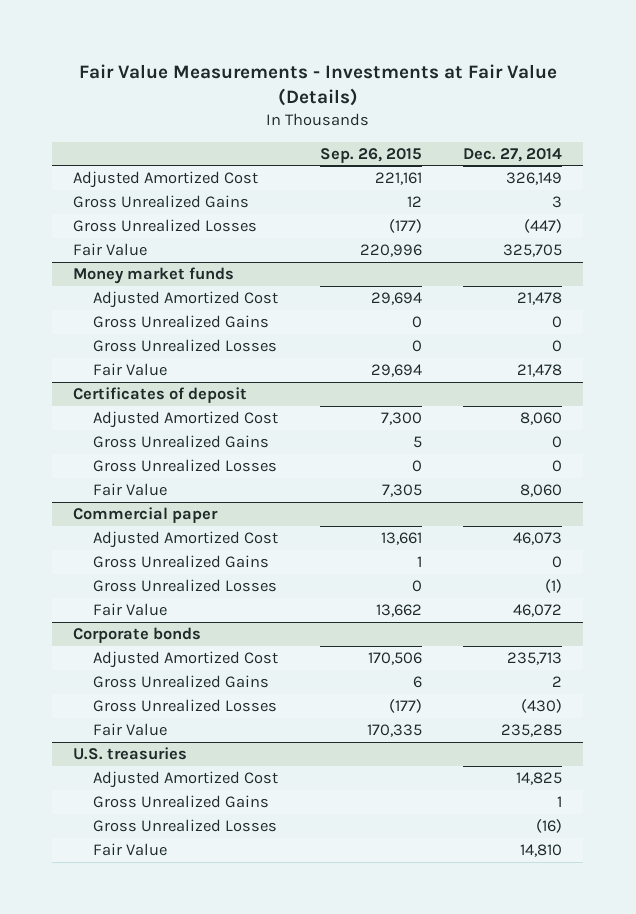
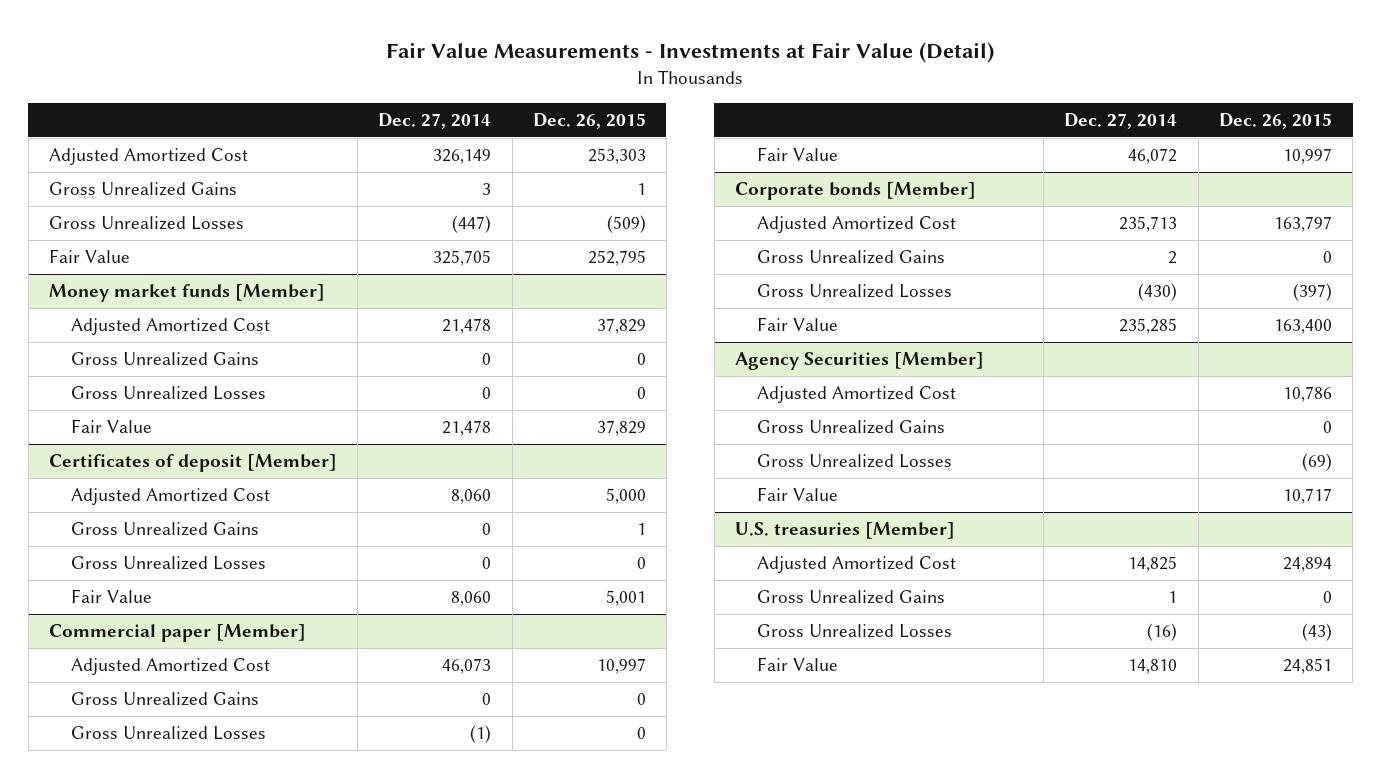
[78,63,557,107] Fair Value Measurements - Investments at Fair Value (Details) -> [386,41,995,63] Fair Value Measurements - Investments at Fair Value (Detail)
[319,147,422,163] Sep. 26, 2015 -> none
none -> [532,113,646,130] Dec. 26, 2015
[73,266,235,284] Money market funds -> [48,284,325,303] Money market funds [Member]
[73,386,248,403] Certificates of deposit -> [48,454,337,473] Certificates of deposit [Member]
[73,506,219,523] Commercial paper -> [48,624,306,643] Commercial paper [Member]
[73,626,202,643] Corporate bonds -> [734,182,976,201] Corporate bonds [Member]
none -> [734,352,984,371] Agency Securities [Member]
none -> [757,386,957,405] Adjusted Amortized Cost
none -> [757,420,946,435] Gross Unrealized Gains
none -> [757,454,953,469] Gross Unrealized Losses
none -> [757,487,839,502] Fair Value
[73,746,188,760] U.S. treasuries -> [734,522,955,540] U.S. treasuries [Member]

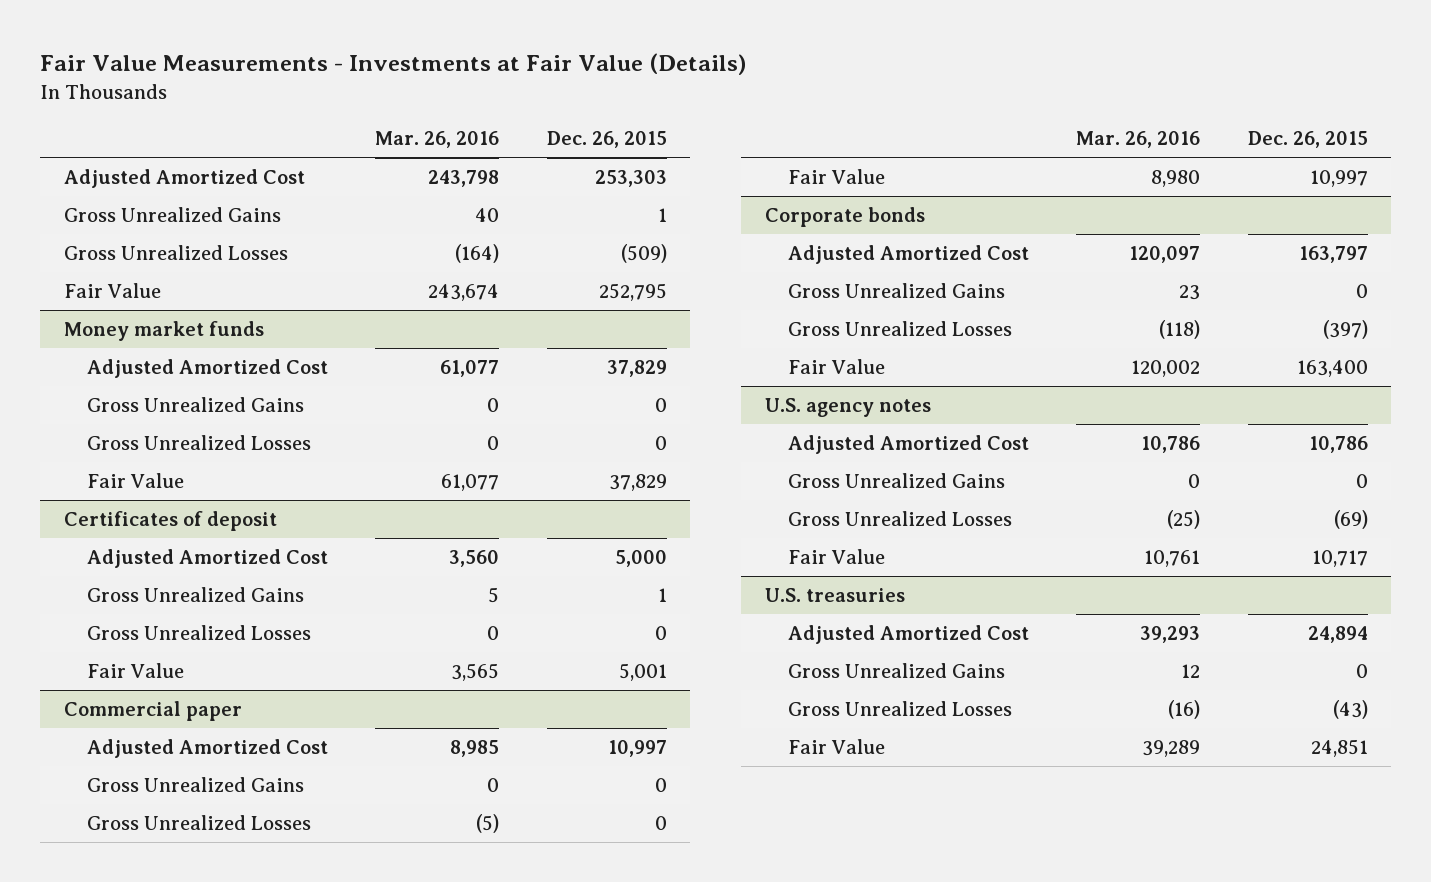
[386,41,995,63] Fair Value Measurements - Investments at Fair Value (Detail) -> [39,53,746,76] Fair Value Measurements - Investments at Fair Value (Details)
[378,113,492,130] Dec. 27, 2014 -> none
none -> [375,131,500,149] Mar. 26, 2016
[48,284,325,303] Money market funds [Member] -> [63,321,264,342] Money market funds
[48,454,337,473] Certificates of deposit [Member] -> [63,511,277,532] Certificates of deposit
[48,624,306,643] Commercial paper [Member] -> [63,701,242,722] Commercial paper
[734,182,976,201] Corporate bonds [Member] -> [764,207,925,228] Corporate bonds
[734,352,984,371] Agency Securities [Member] -> [764,398,931,418] U.S. agency notes
[734,522,955,540] U.S. treasuries [Member] -> [764,588,905,603] U.S. treasuries

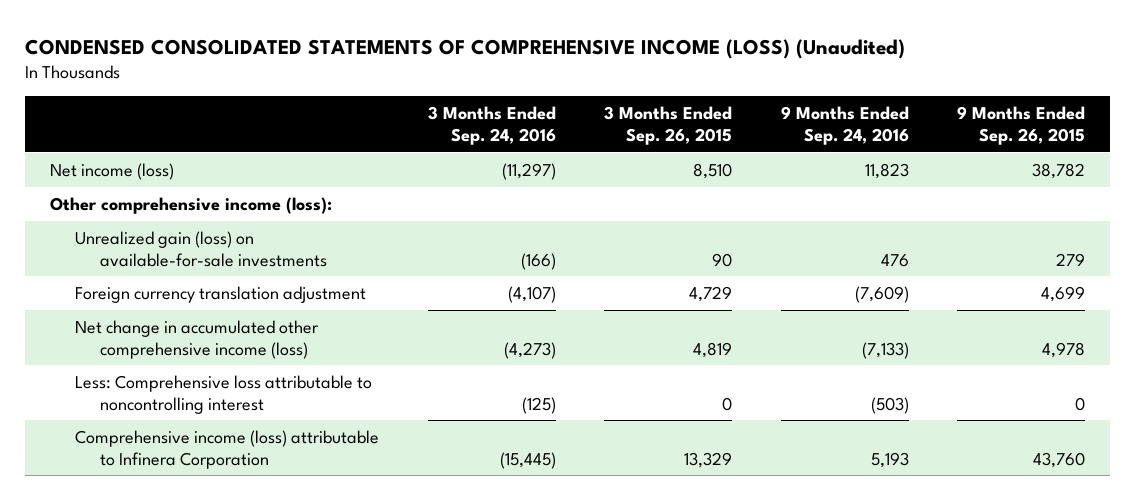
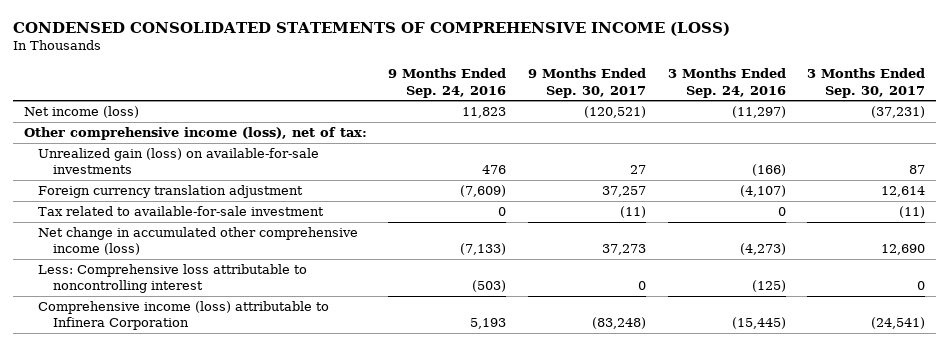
[25,38,906,59] CONDENSED CONSOLIDATED STATEMENTS OF COMPREHENSIVE INCOME (LOSS) (Unaudited) -> [12,22,730,37] CONDENSED CONSOLIDATED STATEMENTS OF COMPREHENSIVE INCOME (LOSS)
[604,105,733,145] 3 Months Ended Sep. 26, 2015 -> none
[957,105,1086,145] 9 Months Ended Sep. 26, 2015 -> none
none -> [527,68,646,98] 9 Months Ended Sep. 30, 2017
none -> [807,68,926,98] 3 Months Ended Sep. 30, 2017
[49,196,332,214] Other comprehensive income (loss): -> [23,126,367,140] Other comprehensive income (loss), net of tax:
none -> [38,205,325,216] Tax related to available-for-sale investment

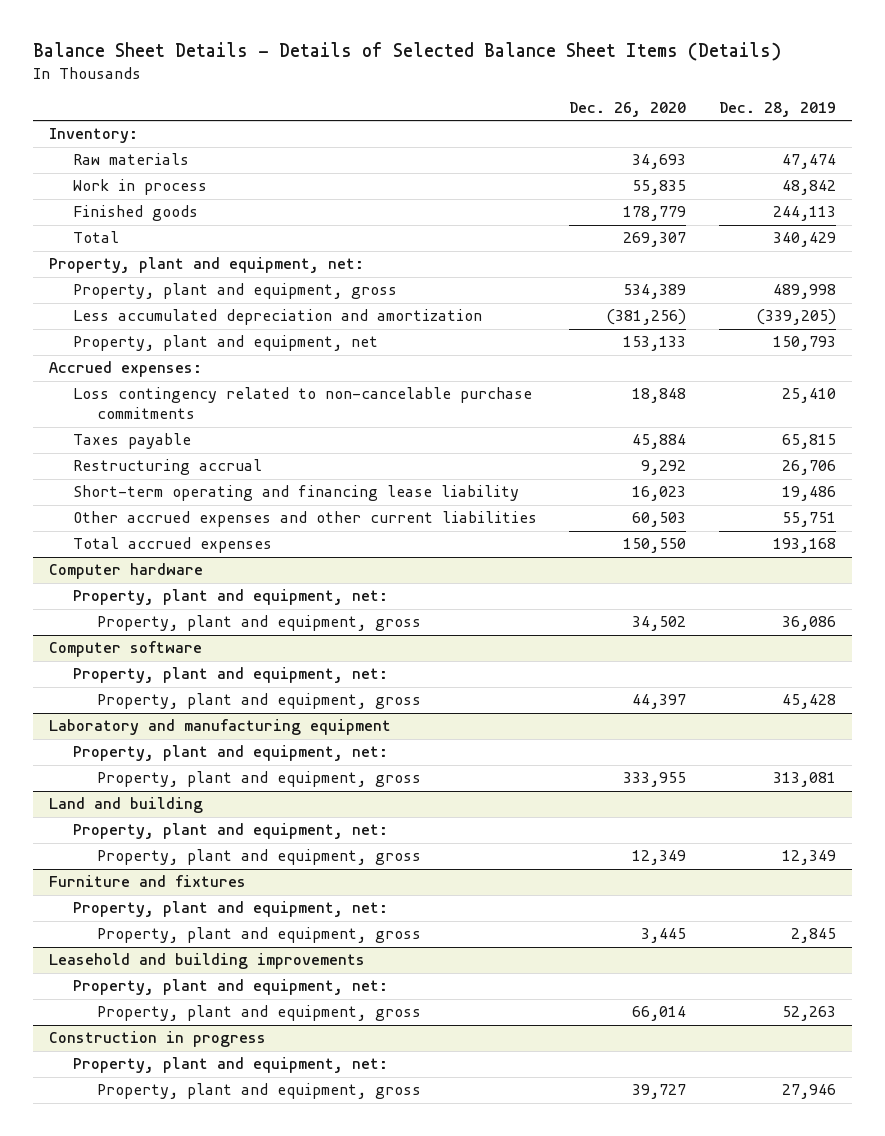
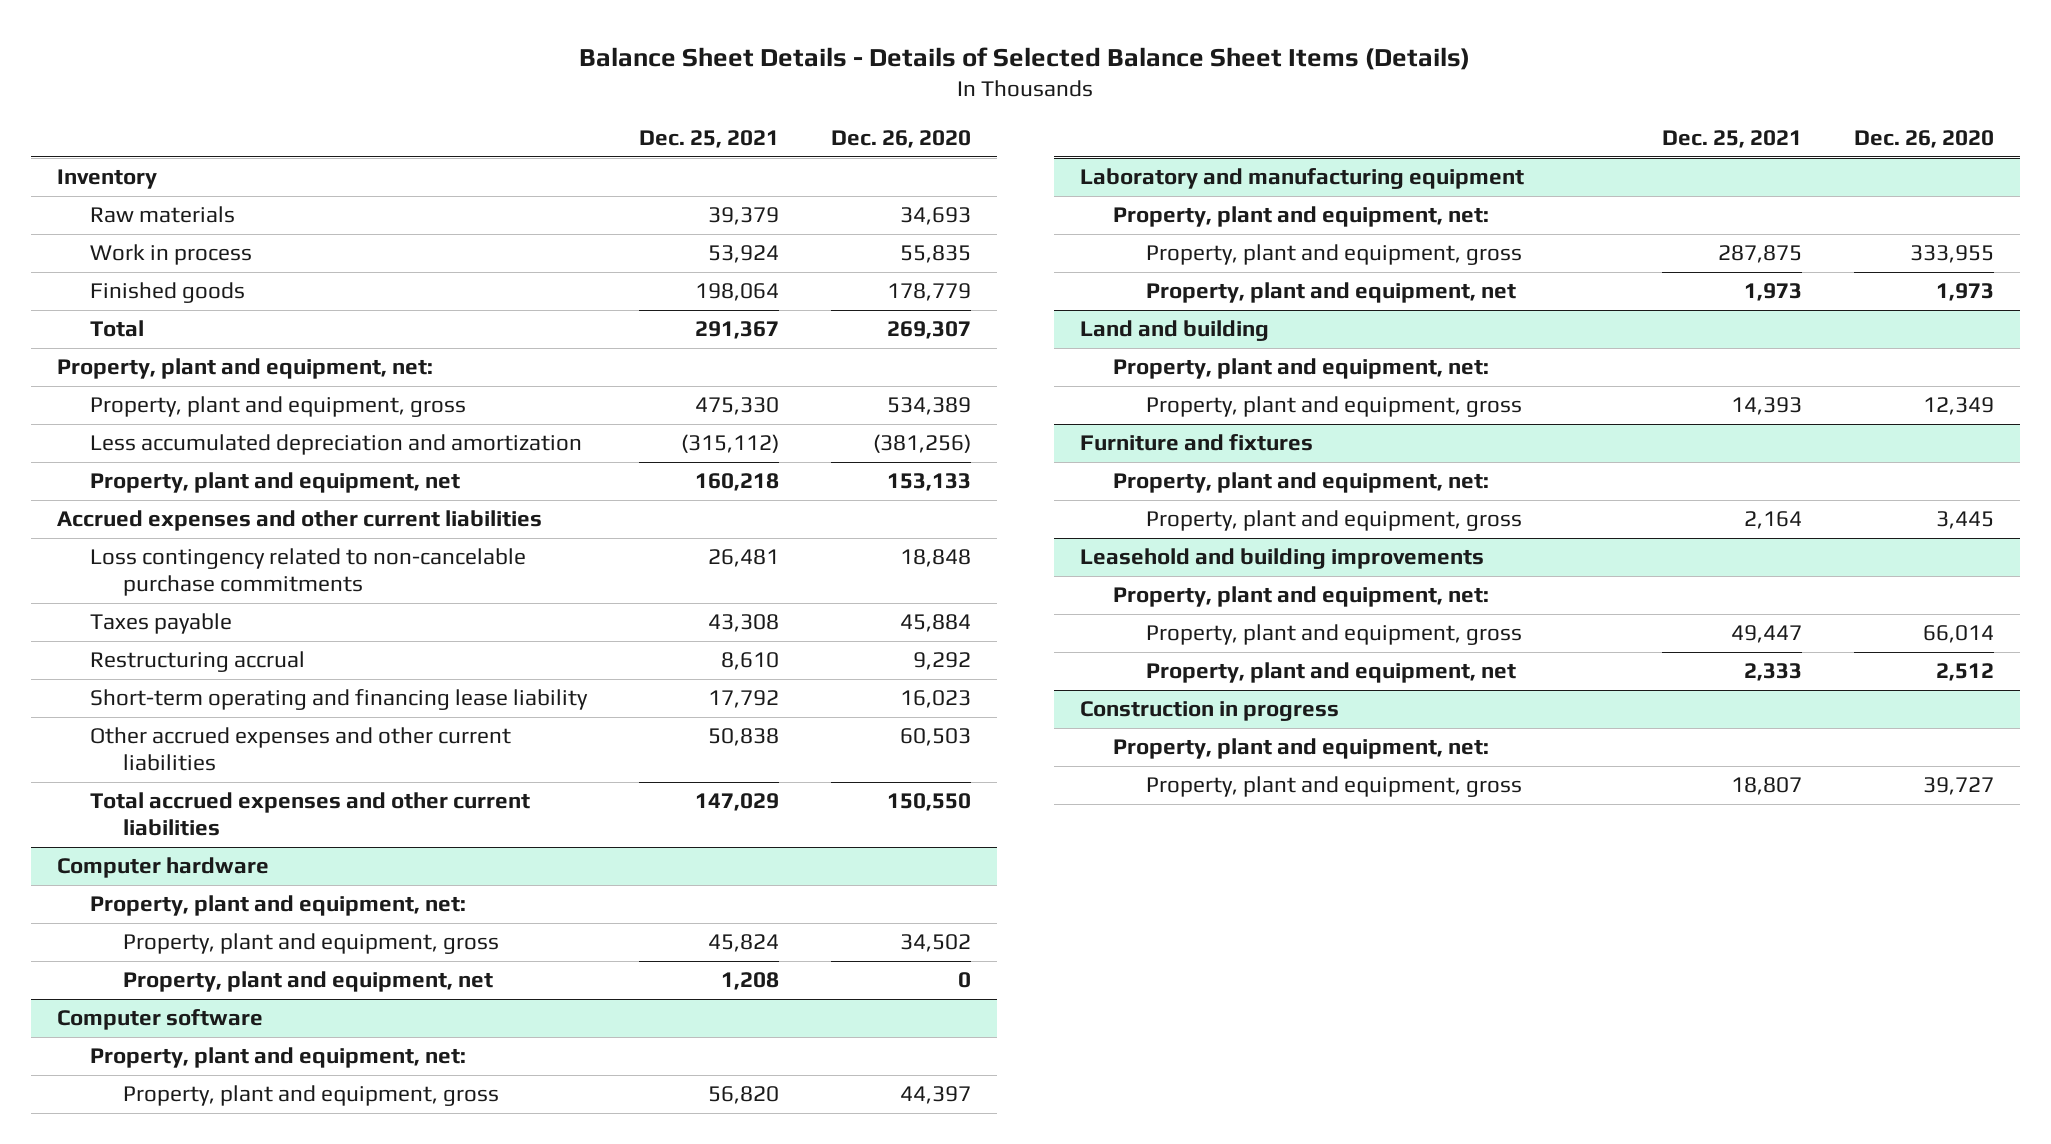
[719,102,837,118] Dec. 28, 2019 -> none
none -> [638,130,779,149] Dec. 25, 2021
[48,128,138,144] Inventory: -> [56,169,157,190] Inventory
[48,361,202,378] Accrued expenses: -> [56,510,542,532] Accrued expenses and other current liabilities
[72,537,272,554] Total accrued expenses -> [89,792,530,837] Total accrued expenses and other current liabilities
none -> [122,971,493,993] Property, plant and equipment, net
none -> [1145,282,1516,304] Property, plant and equipment, net
none -> [1145,662,1516,684] Property, plant and equipment, net

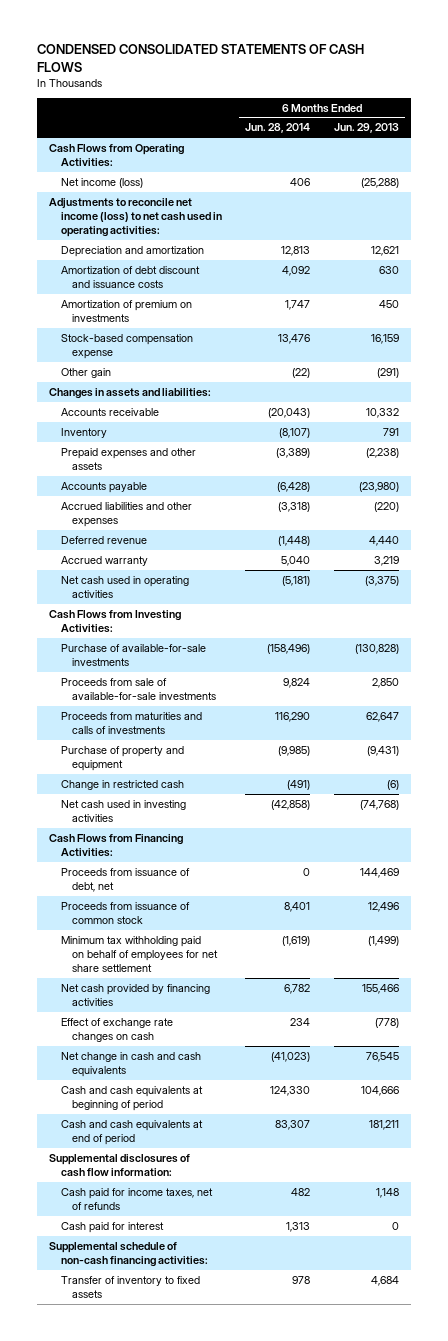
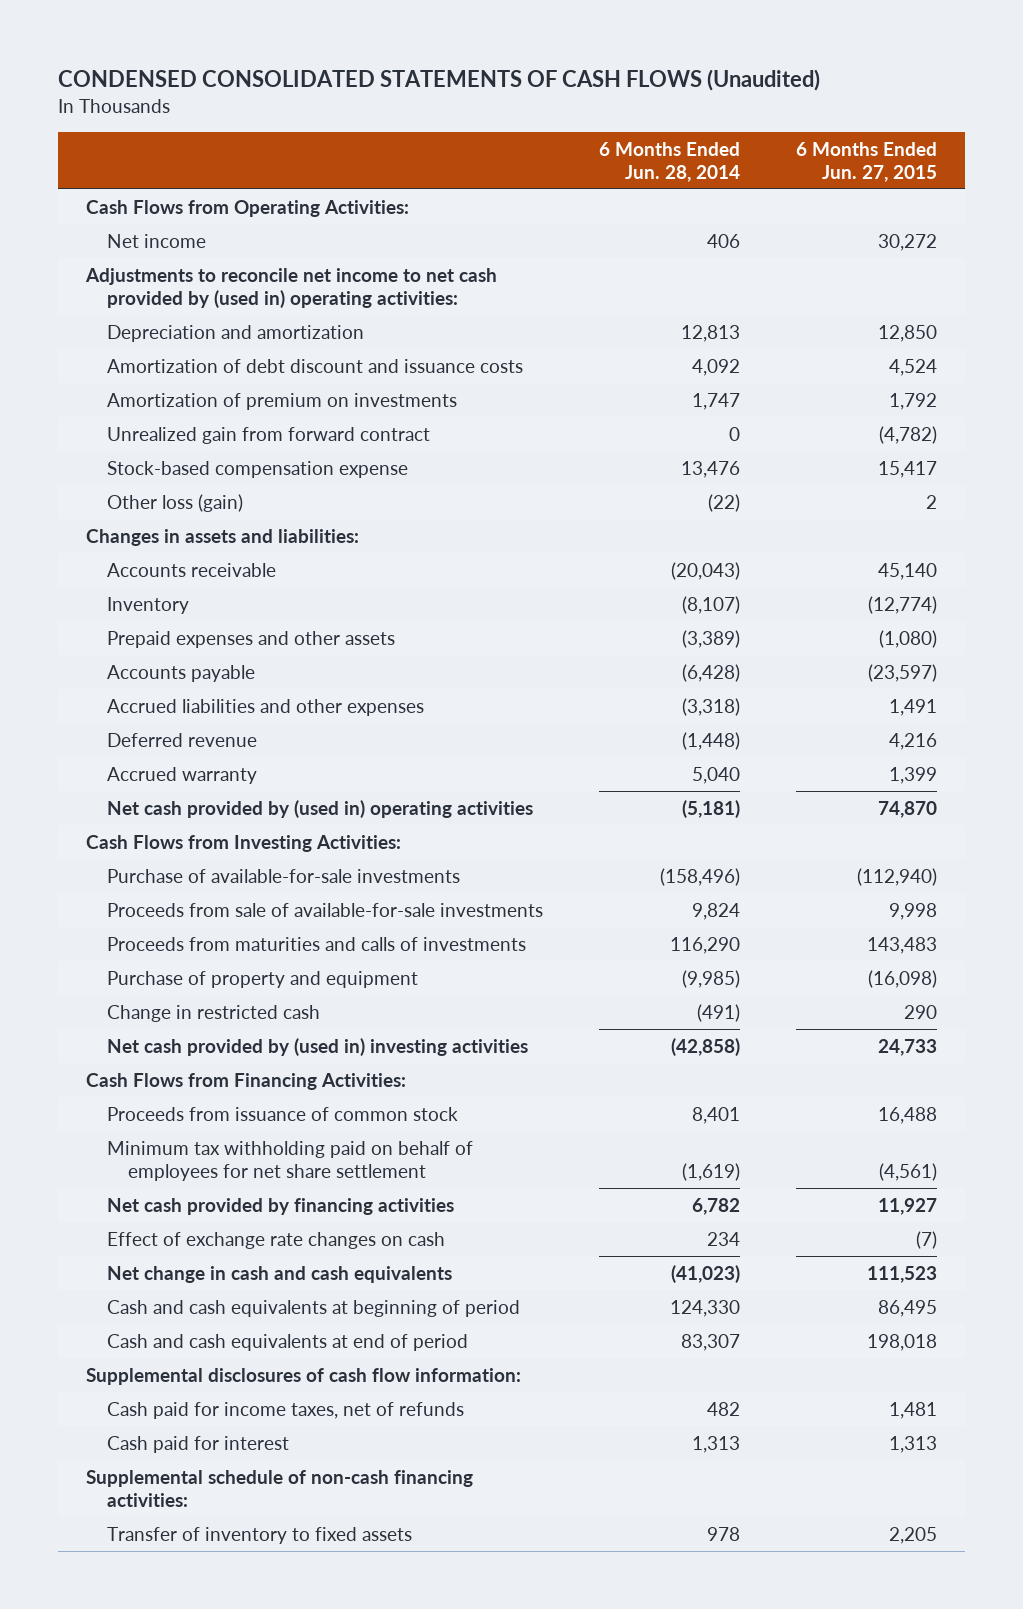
[37,44,365,72] CONDENSED CONSOLIDATED STATEMENTS OF CASH FLOWS -> [57,69,820,92] CONDENSED CONSOLIDATED STATEMENTS OF CASH FLOWS (Unaudited)
[334,123,400,134] Jun. 29, 2013 -> none
none -> [796,141,938,182] 6 Months Ended Jun. 27, 2015
[60,177,143,188] Net income (loss) -> [106,233,206,248] Net income
[49,197,222,238] Adjustments to reconcile net income (loss) to net cash used in operating activities: -> [85,267,498,308] Adjustments to reconcile net income to net cash provided by (used in) operating activities:
none -> [106,426,430,444] Unrealized gain from forward contract
[60,367,111,378] Other gain -> [106,493,243,512] Other loss (gain)
[60,575,189,599] Net cash used in operating activities -> [106,799,533,818] Net cash provided by (used in) operating activities
[60,799,186,823] Net cash used in investing activities -> [106,1037,528,1056] Net cash provided by (used in) investing activities
[60,867,190,893] Proceeds from issuance of debt, net -> none

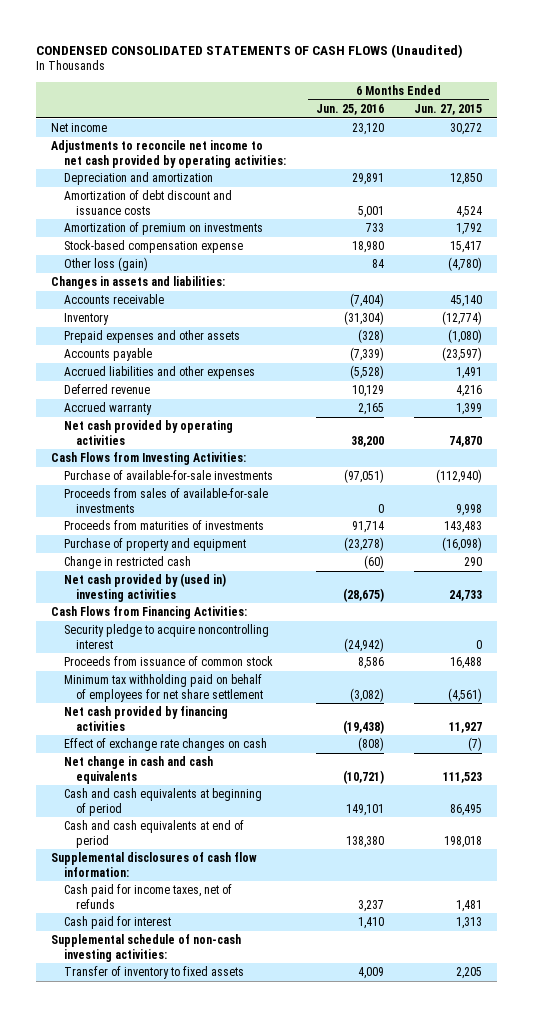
[599,141,741,182] 6 Months Ended Jun. 28, 2014 -> none
none -> [315,103,384,115] Jun. 25, 2016
[86,199,410,217] Cash Flows from Operating Activities: -> none
[85,267,498,308] Adjustments to reconcile net income to net cash provided by (used in) operating activities: -> [51,140,286,168] Adjustments to reconcile net income to net cash provided by operating activities:
[106,426,430,444] Unrealized gain from forward contract -> none
[926,494,938,509] 2 -> [447,257,482,272] (4,780)
[106,799,533,818] Net cash provided by (used in) operating activities -> [63,420,233,445] Net cash provided by operating activities
[106,902,543,917] Proceeds from sale of available-for-sale investments -> [63,488,268,513] Proceeds from sales of available-for-sale investments
[106,936,526,951] Proceeds from maturities and calls of investments -> [63,520,264,531] Proceeds from maturities of investments
none -> [63,624,269,649] Security pledge to acquire noncontrolling interest
[86,1469,474,1507] Supplemental schedule of non-cash financing activities: -> [51,934,242,962] Supplemental schedule of non-cash investing activities:

